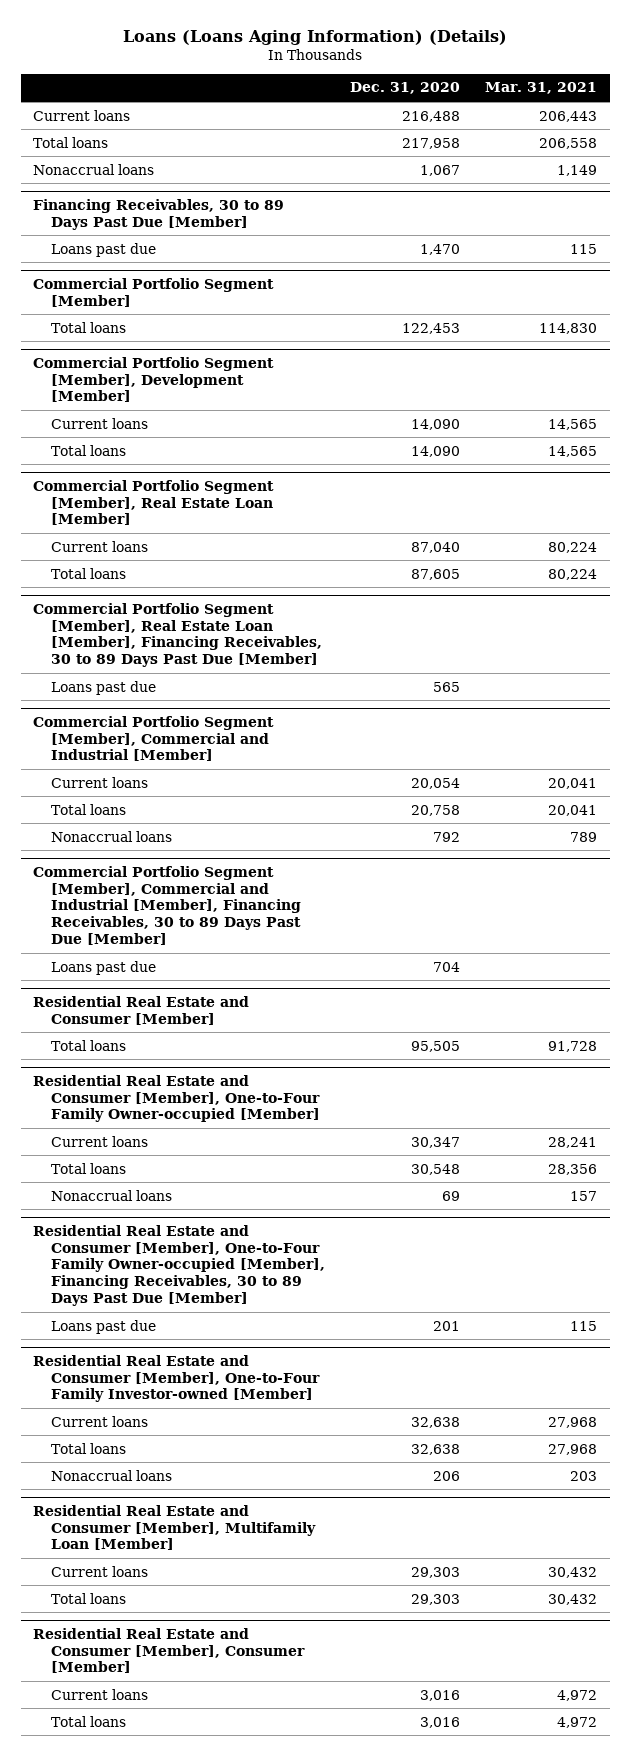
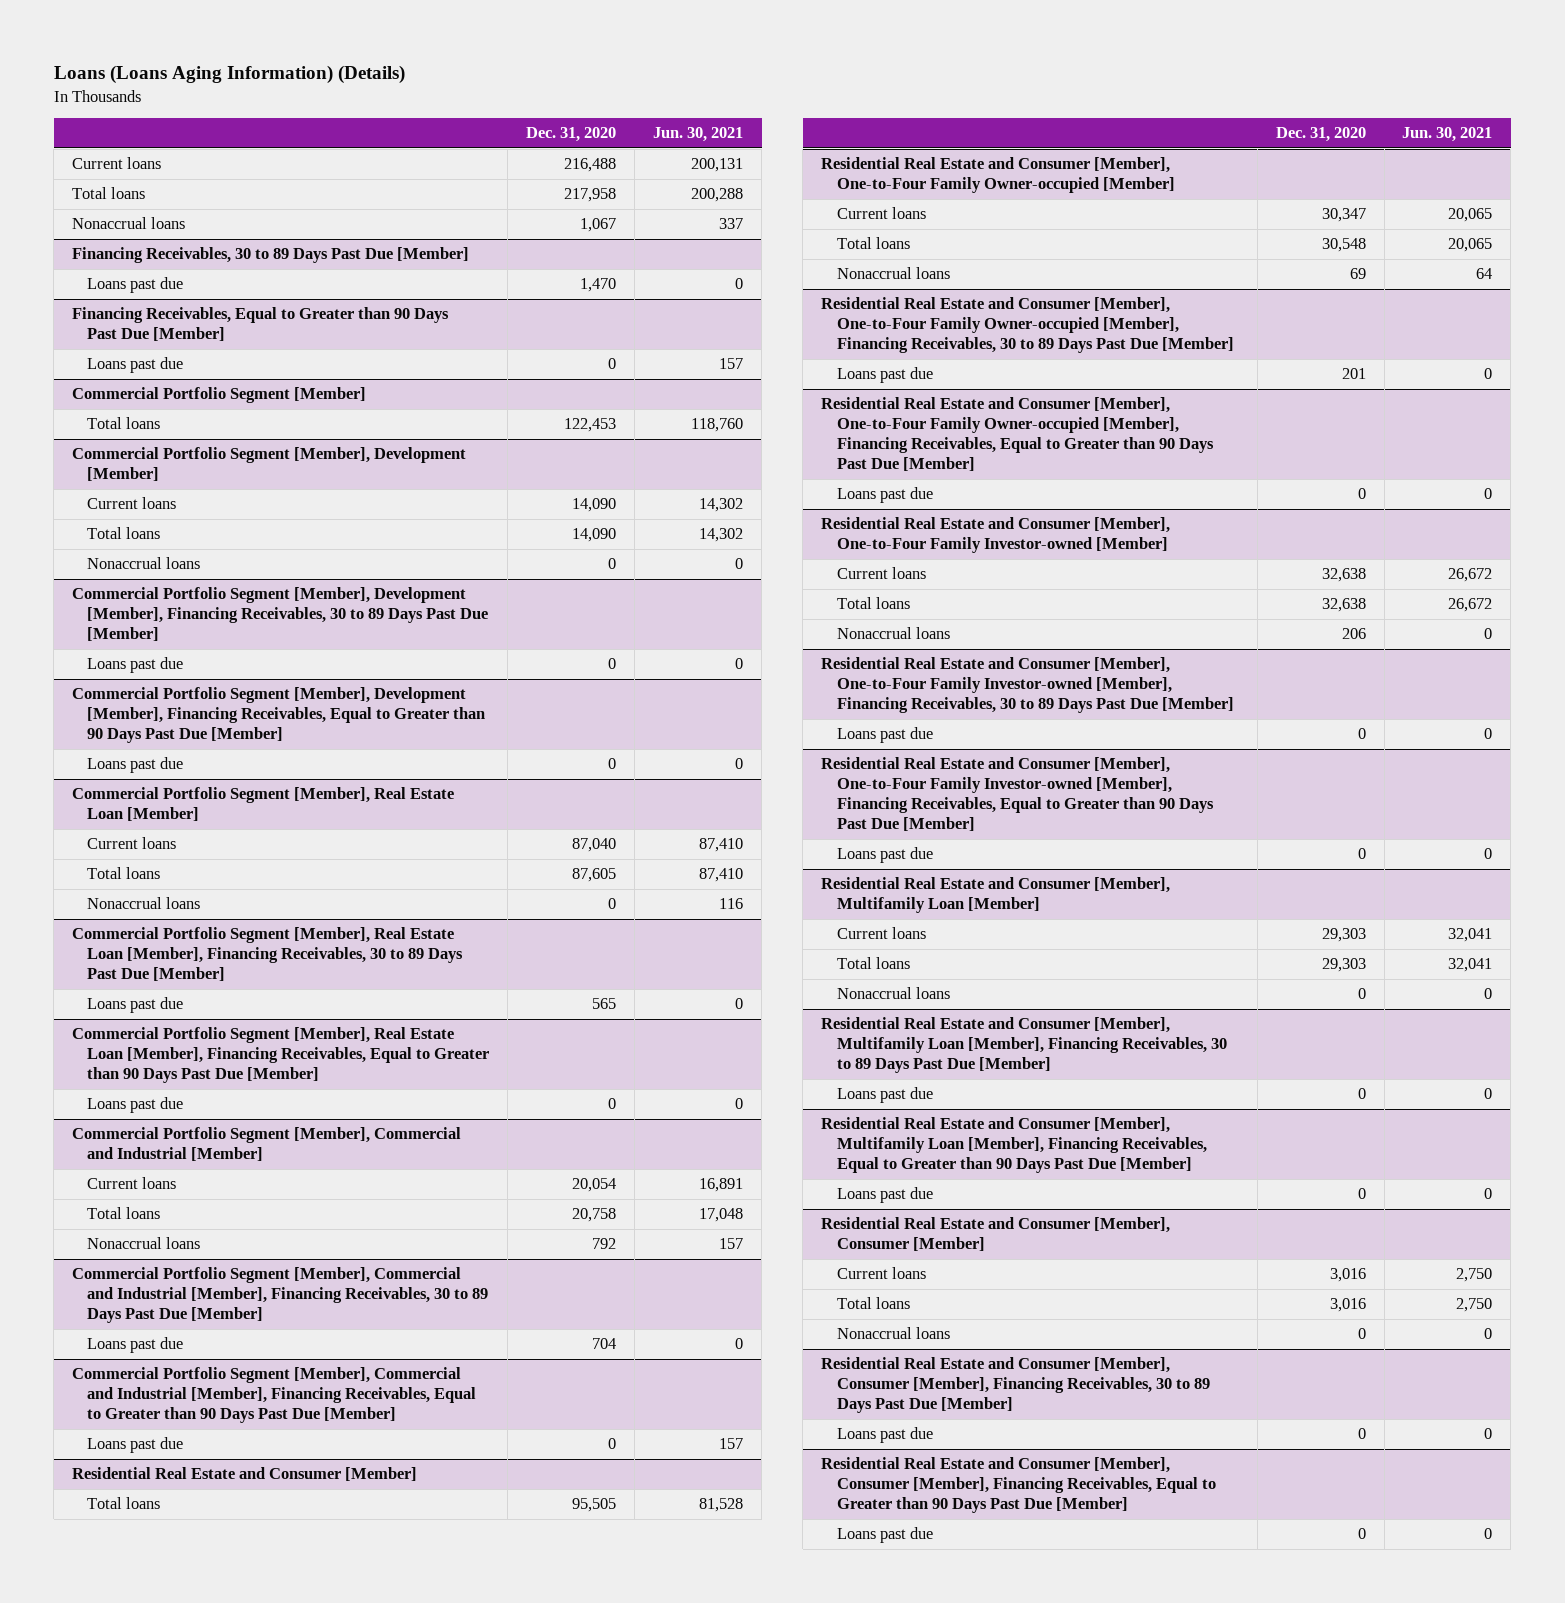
[485,82,598,95] Mar. 31, 2021 -> none
none -> [653,127,744,143] Jun. 30, 2021
none -> [72,307,450,342] Financing Receivables, Equal to Greater than 90 Days Past Due [Member]
none -> [87,357,184,374] Loans past due
none -> [87,557,201,570] Nonaccrual loans
none -> [72,587,489,642] Commercial Portfolio Segment [Member], Development [Member], Financing Receivables, 30 to 89 Days Past Due [Member]
none -> [87,657,184,674] Loans past due
none -> [72,687,486,744] Commercial Portfolio Segment [Member], Development [Member], Financing Receivables, Equal to Greater than 90 Days Past Due [Member]
none -> [87,757,184,774] Loans past due
none -> [87,897,201,910] Nonaccrual loans
none -> [72,1027,490,1084] Commercial Portfolio Segment [Member], Real Estate Loan [Member], Financing Receivables, Equal to Greater than 90 Days Past Due [Member]
none -> [87,1097,184,1114] Loans past due
none -> [72,1367,477,1424] Commercial Portfolio Segment [Member], Commercial and Industrial [Member], Financing Receivables, Equal to Greater than 90 Days Past Due [Member]
none -> [87,1437,184,1454] Loans past due
none -> [821,397,1214,472] Residential Real Estate and Consumer [Member], One-to-Four Family Owner-occupied [Member], Financing Receivables, Equal to Greater than 90 Days Past Due [Member]
none -> [836,487,933,504] Loans past due
none -> [821,657,1234,714] Residential Real Estate and Consumer [Member], One-to-Four Family Investor-owned [Member], Financing Receivables, 30 to 89 Days Past Due [Member]
none -> [836,727,933,744] Loans past due
none -> [821,757,1214,832] Residential Real Estate and Consumer [Member], One-to-Four Family Investor-owned [Member], Financing Receivables, Equal to Greater than 90 Days Past Due [Member]
none -> [836,847,933,864] Loans past due
none -> [836,987,950,1000] Nonaccrual loans
none -> [821,1017,1227,1074] Residential Real Estate and Consumer [Member], Multifamily Loan [Member], Financing Receivables, 30 to 89 Days Past Due [Member]
none -> [836,1087,933,1104] Loans past due
none -> [821,1117,1207,1174] Residential Real Estate and Consumer [Member], Multifamily Loan [Member], Financing Receivables, Equal to Greater than 90 Days Past Due [Member]
none -> [836,1187,933,1204] Loans past due
none -> [836,1327,950,1340] Nonaccrual loans
none -> [821,1357,1210,1414] Residential Real Estate and Consumer [Member], Consumer [Member], Financing Receivables, 30 to 89 Days Past Due [Member]
none -> [836,1427,933,1444] Loans past due
none -> [821,1457,1216,1514] Residential Real Estate and Consumer [Member], Consumer [Member], Financing Receivables, Equal to Greater than 90 Days Past Due [Member]
none -> [836,1527,933,1544] Loans past due

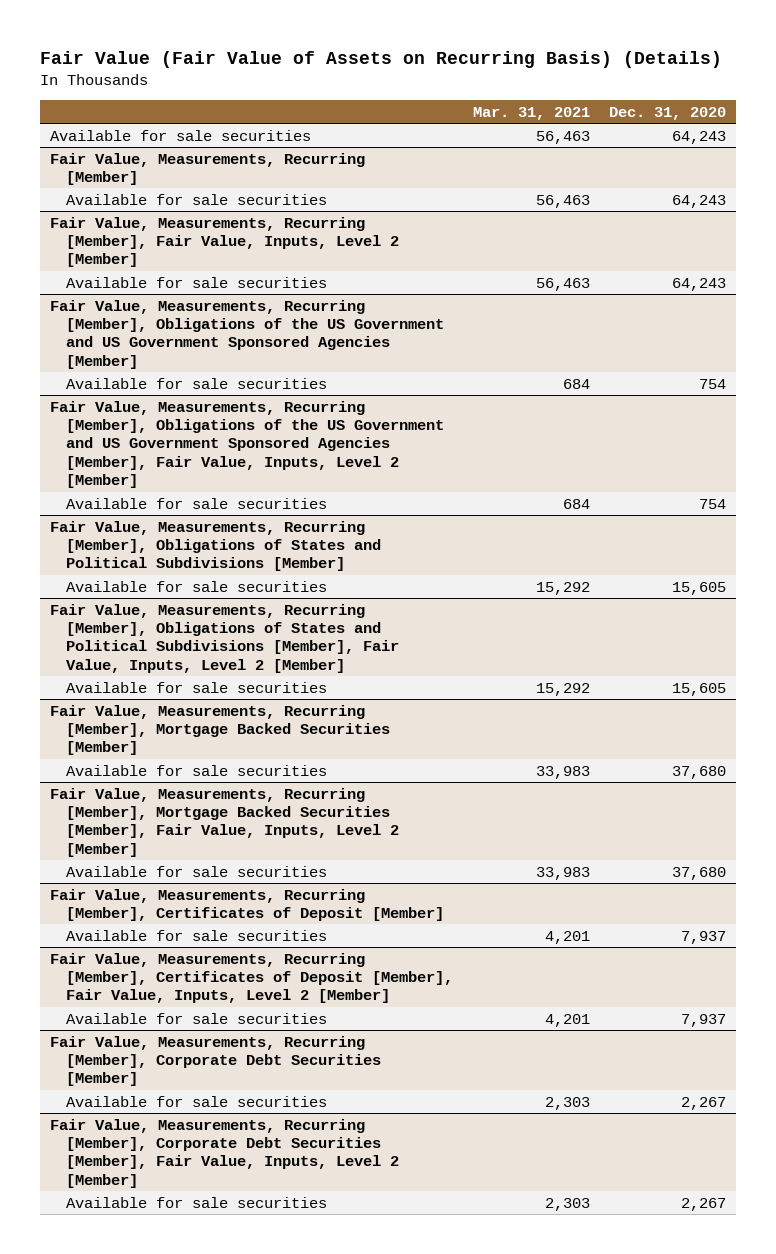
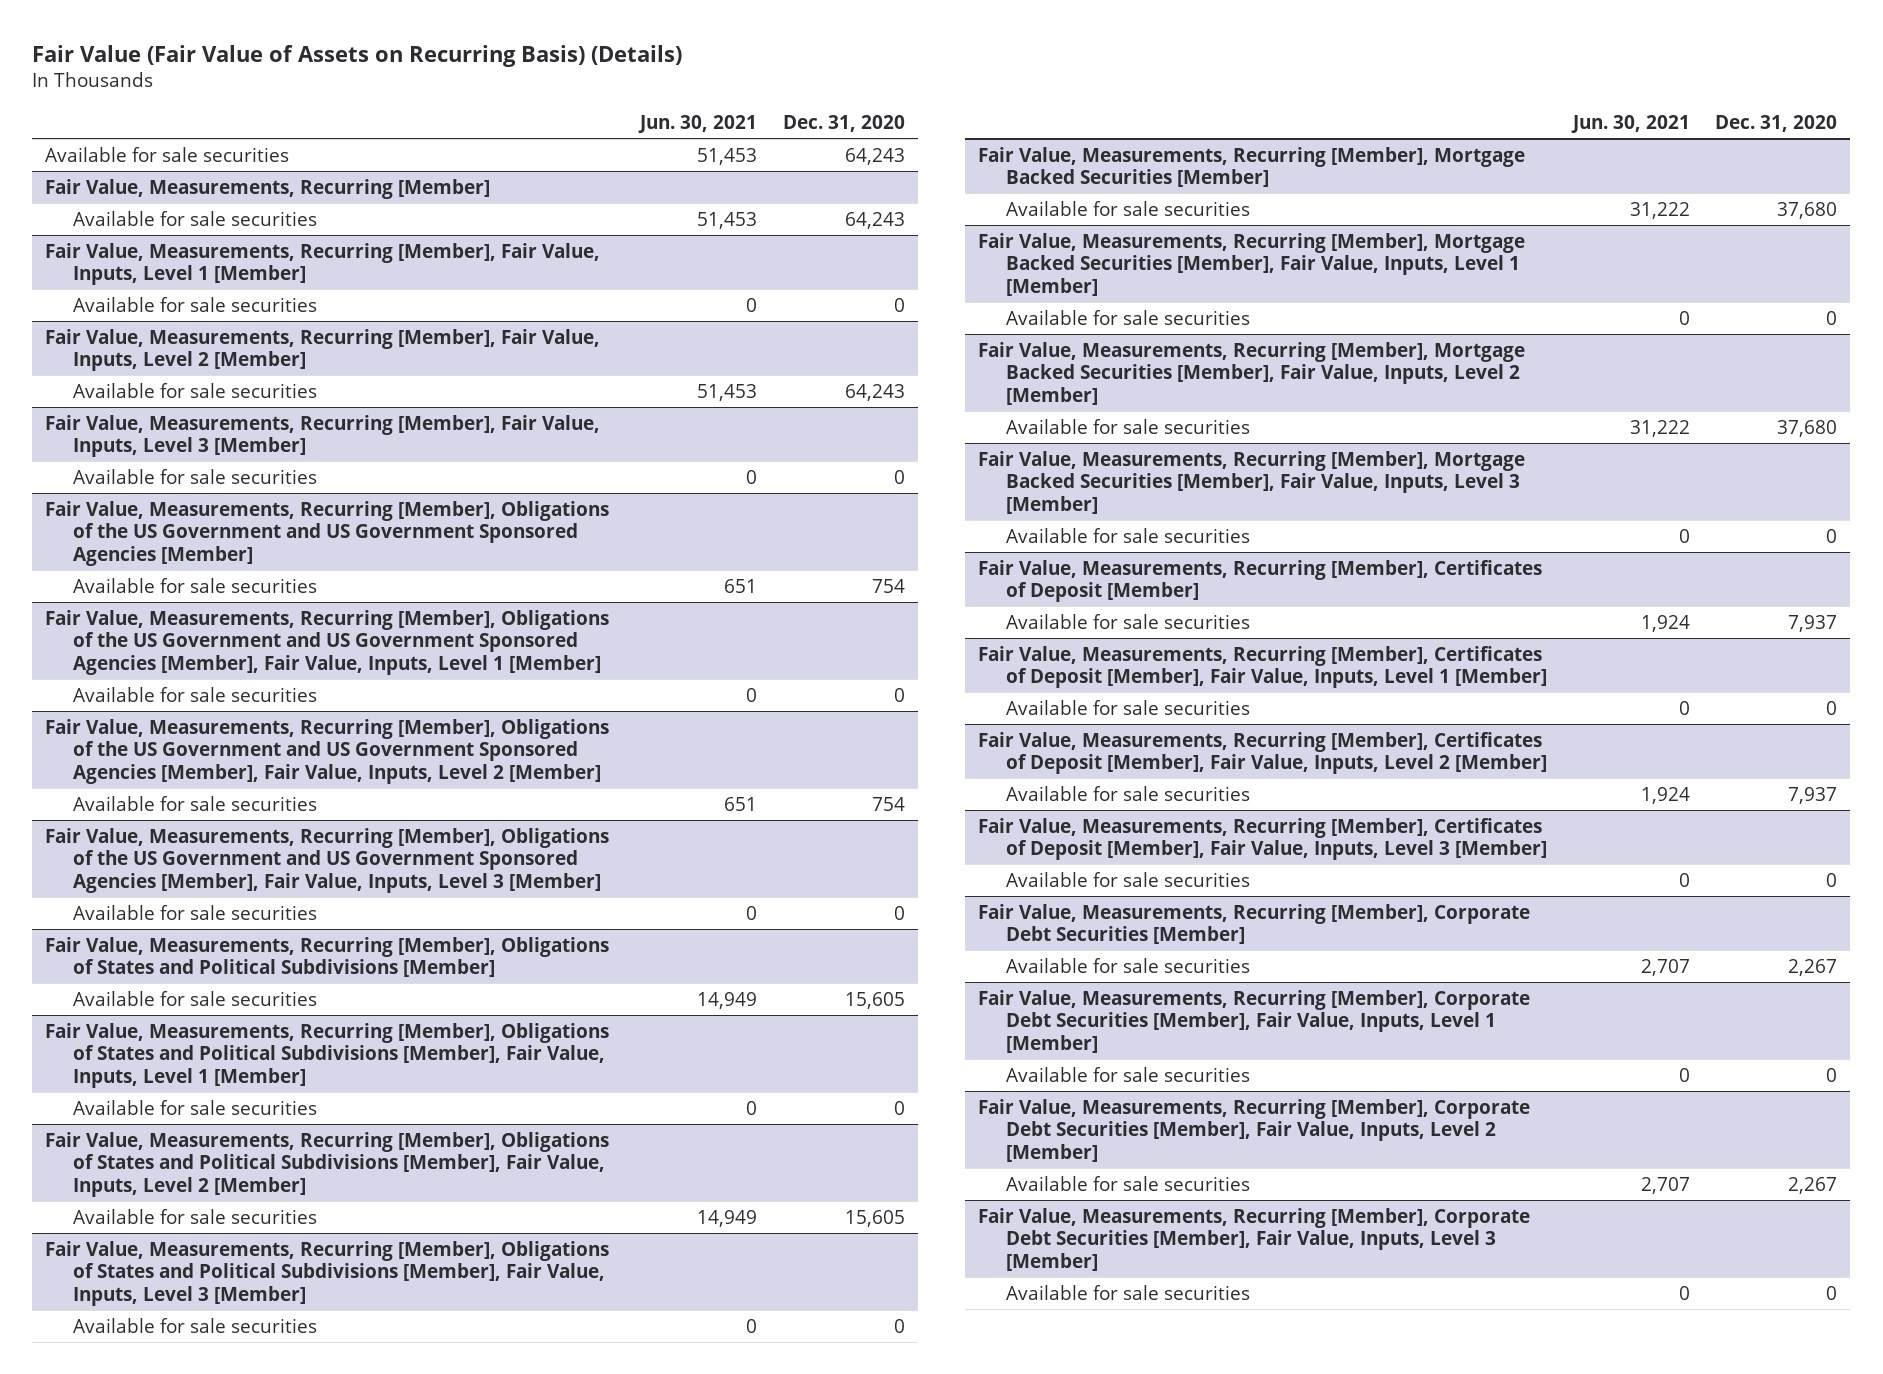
[472,106,590,120] Mar. 31, 2021 -> none
none -> [637,114,757,133] Jun. 30, 2021
none -> [45,242,601,286] Fair Value, Measurements, Recurring [Member], Fair Value, Inputs, Level 1 [Member]
none -> [73,296,318,312] Available for sale securities
none -> [45,414,601,458] Fair Value, Measurements, Recurring [Member], Fair Value, Inputs, Level 3 [Member]
none -> [73,468,318,484] Available for sale securities
none -> [45,609,610,676] Fair Value, Measurements, Recurring [Member], Obligations of the US Government and US Government Sponsored Agencies [Member], Fair Value, Inputs, Level 1 [Member]
none -> [73,686,318,702] Available for sale securities
none -> [45,827,610,894] Fair Value, Measurements, Recurring [Member], Obligations of the US Government and US Government Sponsored Agencies [Member], Fair Value, Inputs, Level 3 [Member]
none -> [73,904,318,920] Available for sale securities
none -> [45,1022,610,1089] Fair Value, Measurements, Recurring [Member], Obligations of States and Political Subdivisions [Member], Fair Value, Inputs, Level 1 [Member]
none -> [73,1099,318,1115] Available for sale securities
none -> [45,1240,610,1307] Fair Value, Measurements, Recurring [Member], Obligations of States and Political Subdivisions [Member], Fair Value, Inputs, Level 3 [Member]
none -> [73,1317,318,1333] Available for sale securities
none -> [977,232,1525,297] Fair Value, Measurements, Recurring [Member], Mortgage Backed Securities [Member], Fair Value, Inputs, Level 1 [Member]
none -> [1005,309,1250,325] Available for sale securities
none -> [977,450,1525,515] Fair Value, Measurements, Recurring [Member], Mortgage Backed Securities [Member], Fair Value, Inputs, Level 3 [Member]
none -> [1005,527,1250,543] Available for sale securities
none -> [977,645,1547,689] Fair Value, Measurements, Recurring [Member], Certificates of Deposit [Member], Fair Value, Inputs, Level 1 [Member]
none -> [1005,699,1250,715] Available for sale securities
none -> [977,817,1547,861] Fair Value, Measurements, Recurring [Member], Certificates of Deposit [Member], Fair Value, Inputs, Level 3 [Member]
none -> [1005,871,1250,887] Available for sale securities
none -> [977,989,1530,1054] Fair Value, Measurements, Recurring [Member], Corporate Debt Securities [Member], Fair Value, Inputs, Level 1 [Member]
none -> [1005,1066,1250,1082] Available for sale securities
none -> [977,1207,1530,1272] Fair Value, Measurements, Recurring [Member], Corporate Debt Securities [Member], Fair Value, Inputs, Level 3 [Member]
none -> [1005,1284,1250,1300] Available for sale securities

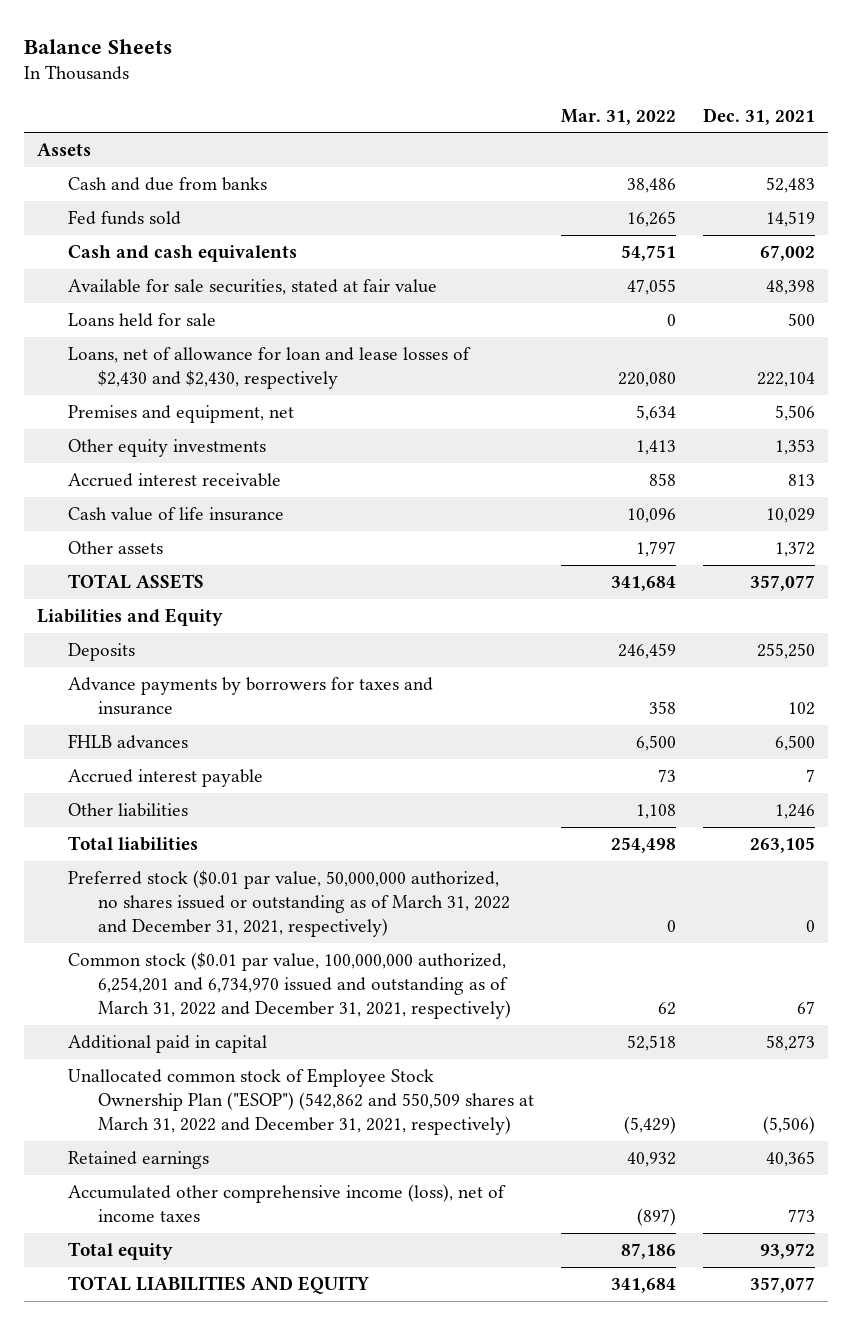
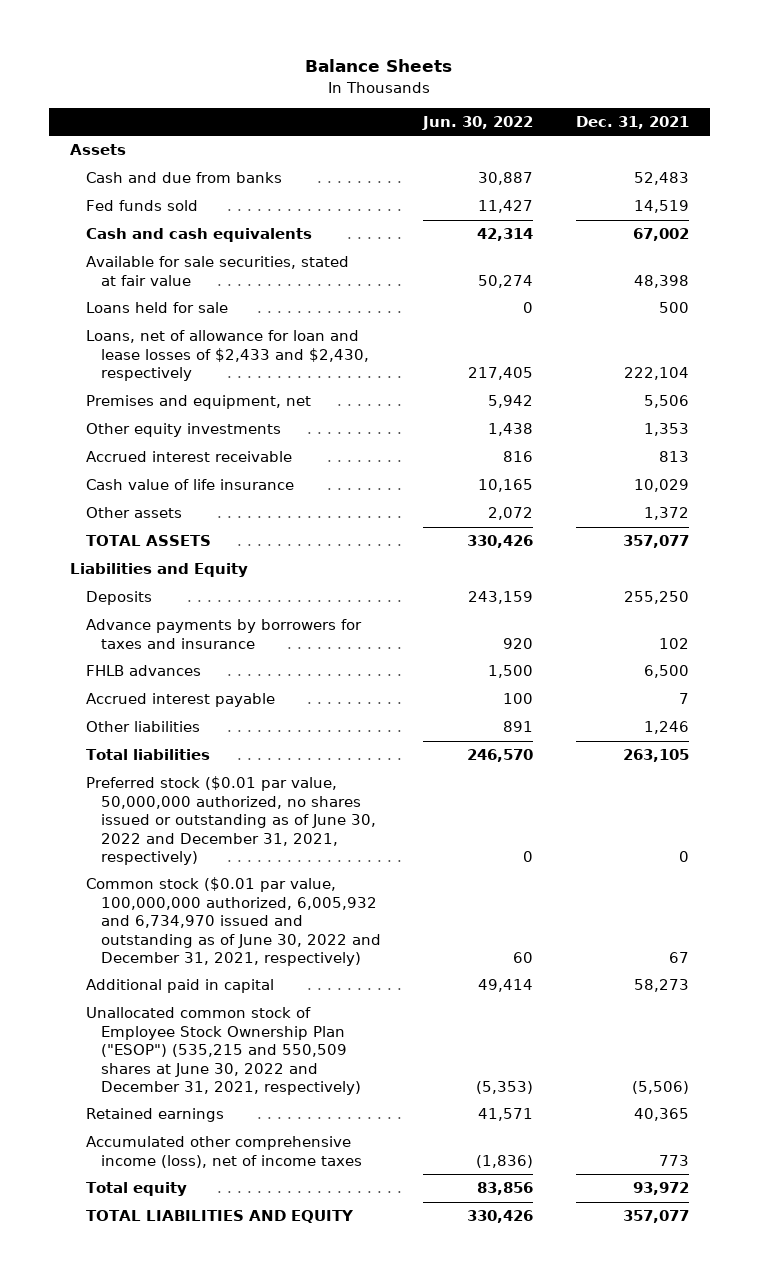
[560,108,676,125] Mar. 31, 2022 -> none
none -> [422,115,534,130] Jun. 30, 2022
[67,347,471,390] Loans, net of allowance for loan and lease losses of $2,430 and $2,430, respectively -> [85,330,370,382] Loans, net of allowance for loan and lease losses of $2,433 and $2,430, respectively
[67,870,511,938] Preferred stock ($0.01 par value, 50,000,000 authorized, no shares issued or outstanding as of March 31, 2022 and December 31, 2021, respectively) -> [85,776,377,865] Preferred stock ($0.01 par value, 50,000,000 authorized, no shares issued or outstanding as of June 30, 2022 and December 31, 2021, respectively)
[67,952,512,1020] Common stock ($0.01 par value, 100,000,000 authorized, 6,254,201 and 6,734,970 issued and outstanding as of March 31, 2022 and December 31, 2021, respectively) -> [85,877,382,966] Common stock ($0.01 par value, 100,000,000 authorized, 6,005,932 and 6,734,970 issued and outstanding as of June 30, 2022 and December 31, 2021, respectively)
[67,1068,535,1136] Unallocated common stock of Employee Stock Ownership Plan ("ESOP") (542,862 and 550,509 shares at March 31, 2022 and December 31, 2021, respectively) -> [85,1007,362,1095] Unallocated common stock of Employee Stock Ownership Plan ("ESOP") (535,215 and 550,509 shares at June 30, 2022 and December 31, 2021, respectively)

